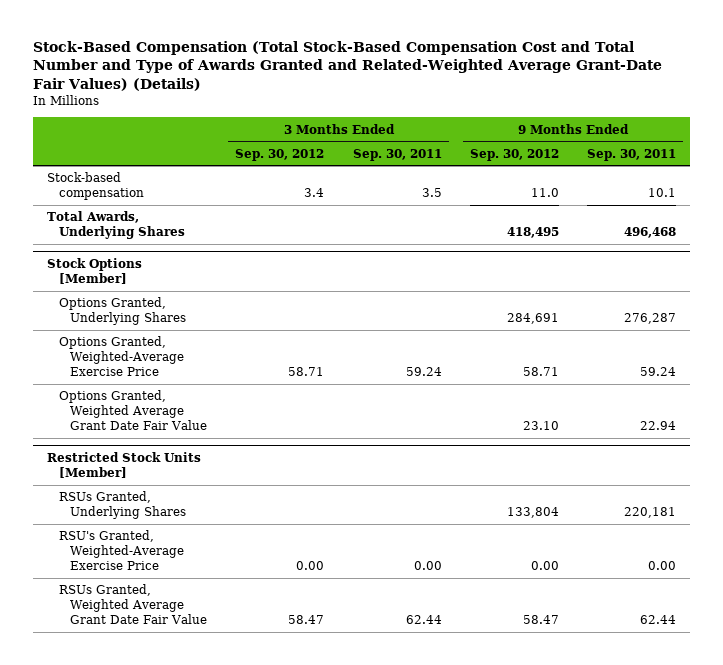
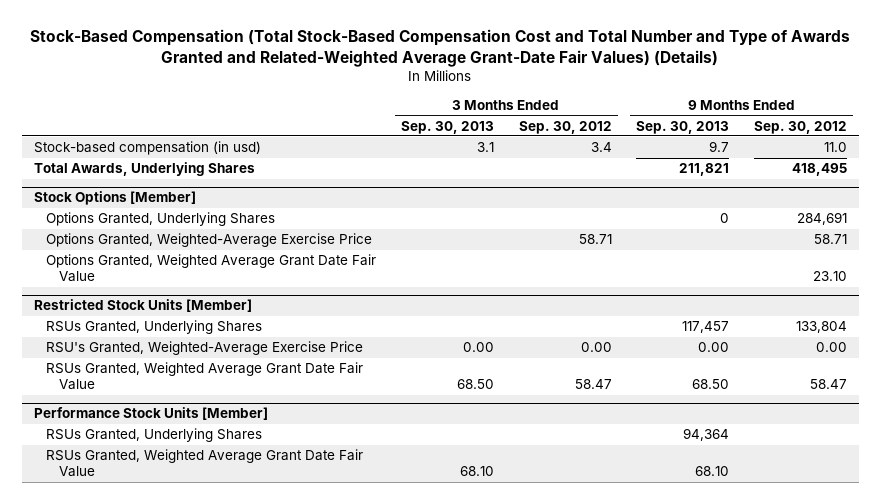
[352,148,442,161] Sep. 30, 2011 -> none
[587,148,677,161] Sep. 30, 2011 -> none
none -> [401,120,495,134] Sep. 30, 2013
none -> [636,120,730,134] Sep. 30, 2013
[47,172,144,201] Stock-based compensation -> [33,141,261,156] Stock-based compensation (in usd)
none -> [33,407,268,421] Performance Stock Units [Member]
none -> [46,428,263,443] RSUs Granted, Underlying Shares
none -> [46,449,364,478] RSUs Granted, Weighted Average Grant Date Fair Value

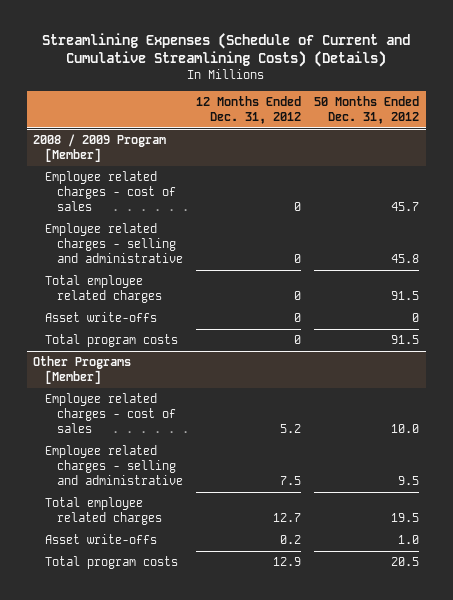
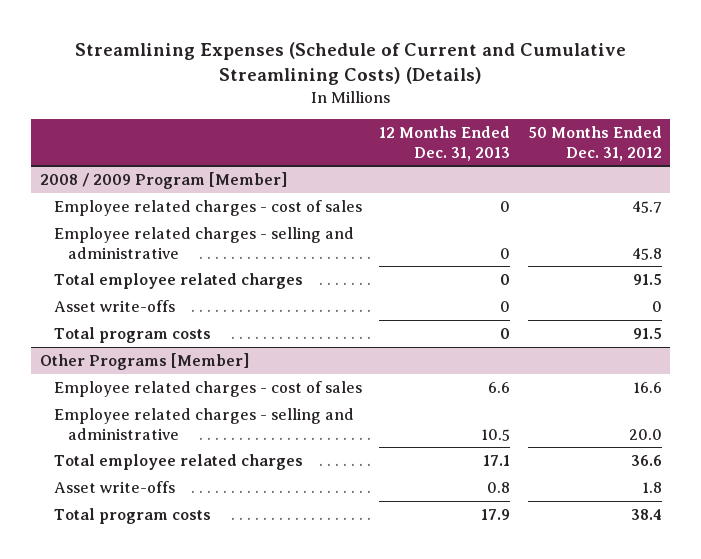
[195,95,301,124] 12 Months Ended Dec. 31, 2012 -> none
none -> [379,125,511,161] 12 Months Ended Dec. 31, 2013
[391,424,420,434] 10.0 -> [632,381,662,393] 16.6
[398,476,420,486] 9.5 -> [628,428,662,440] 20.0
[391,513,420,523] 19.5 -> [630,454,662,466] 36.6
[398,535,420,545] 1.0 -> [641,481,662,493] 1.8
[391,557,420,567] 20.5 -> [630,508,662,520] 38.4

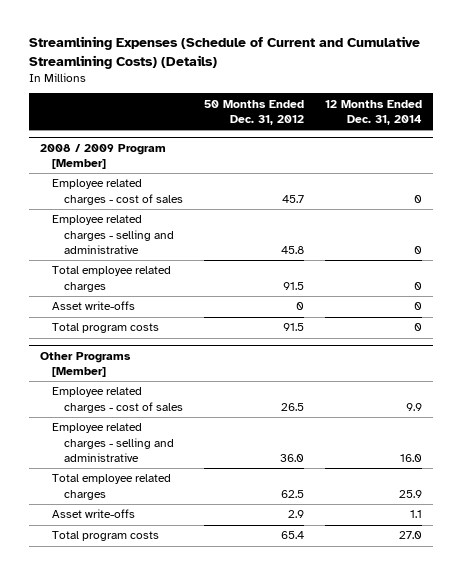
[379,125,511,161] 12 Months Ended Dec. 31, 2013 -> none
none -> [325,99,423,125] 12 Months Ended Dec. 31, 2014
[632,381,662,393] 16.6 -> [280,402,304,411] 26.5
[628,428,662,440] 20.0 -> [279,453,304,462] 36.0
[630,454,662,466] 36.6 -> [280,489,304,498] 62.5
[641,481,662,493] 1.8 -> [287,510,304,519] 2.9
[630,508,662,520] 38.4 -> [280,531,304,540] 65.4

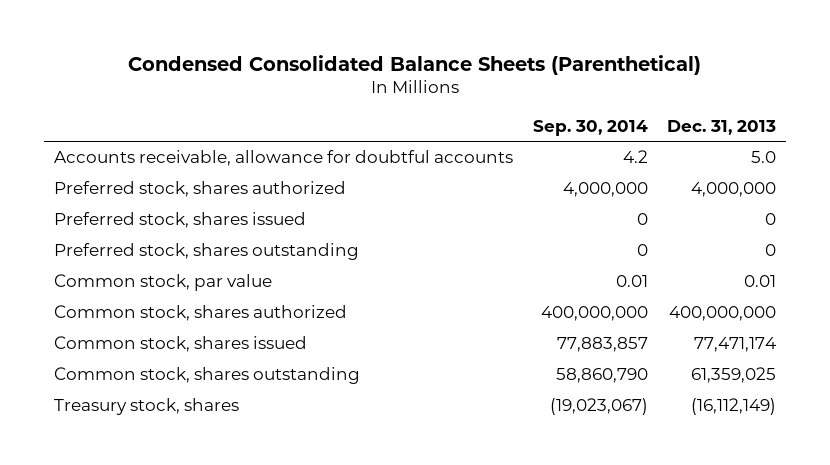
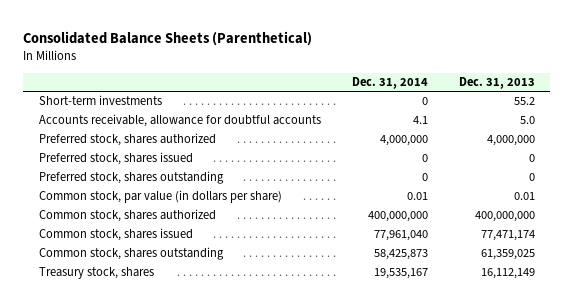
[128,54,702,75] Condensed Consolidated Balance Sheets (Parenthetical) -> [23,31,313,47] Consolidated Balance Sheets (Parenthetical)
[532,119,648,136] Sep. 30, 2014 -> none
none -> [351,77,428,90] Dec. 31, 2014
none -> [38,95,162,106] Short-term investments
[54,274,273,292] Common stock, par value -> [38,190,282,204] Common stock, par value (in dollars per share)
[691,398,777,416] (16,112,149) -> [480,268,535,280] 16,112,149

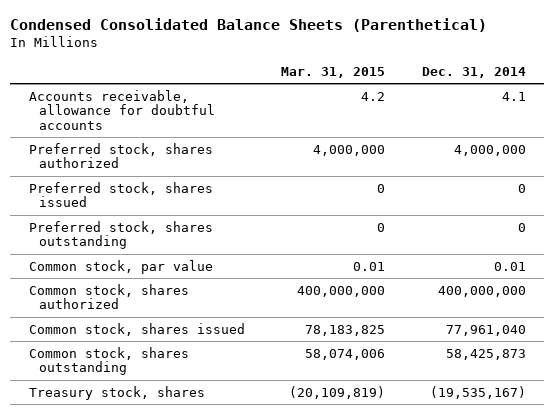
[23,31,313,47] Consolidated Balance Sheets (Parenthetical) -> [10,17,488,32] Condensed Consolidated Balance Sheets (Parenthetical)
[458,77,535,90] Dec. 31, 2013 -> none
none -> [281,66,386,78] Mar. 31, 2015
[38,95,162,106] Short-term investments -> none
[38,190,282,204] Common stock, par value (in dollars per share) -> [28,259,213,274] Common stock, par value
[373,268,428,280] 19,535,167 -> [429,385,526,399] (19,535,167)

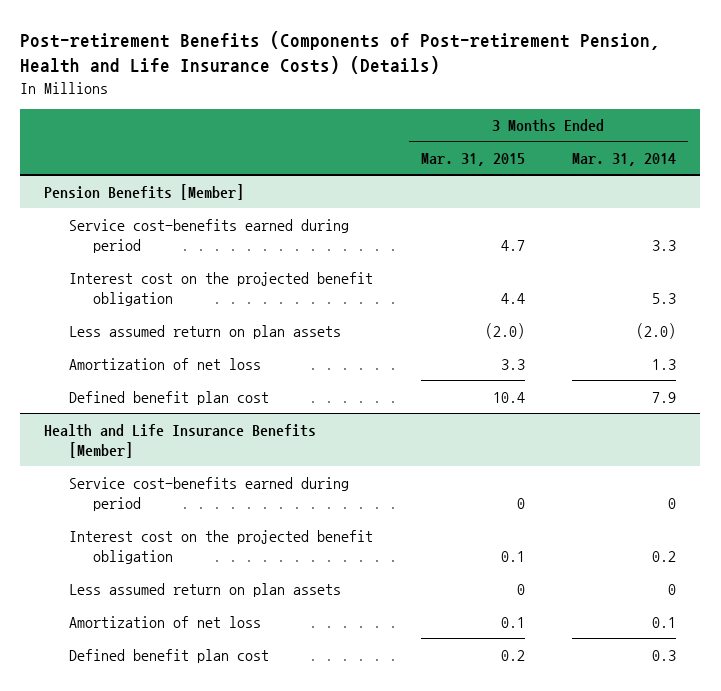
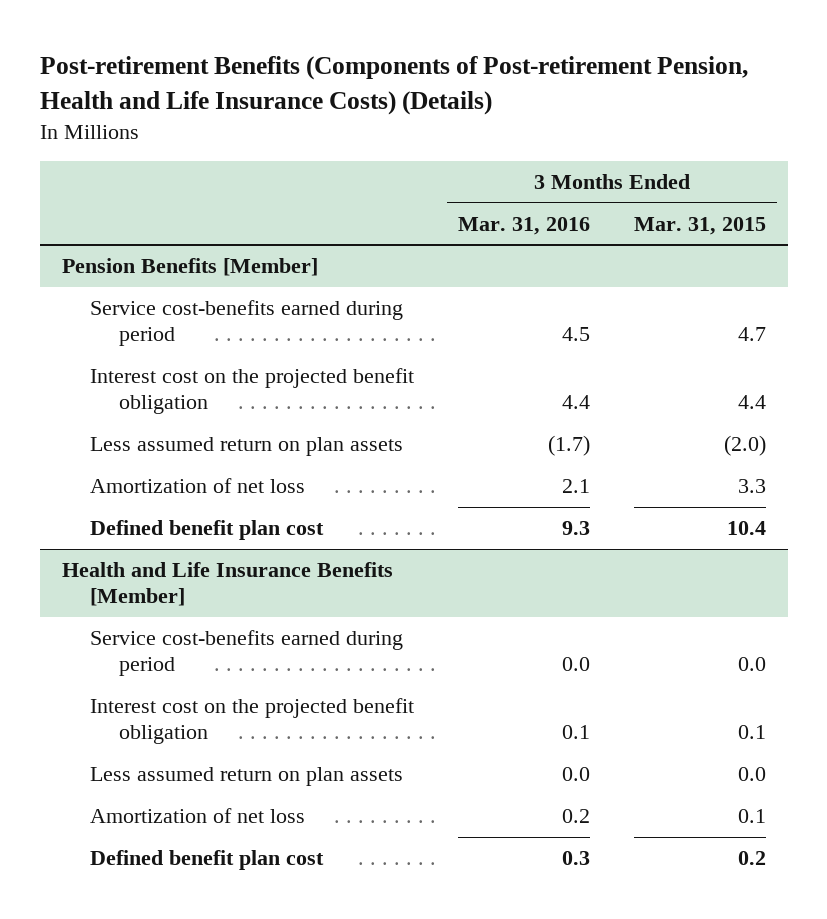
[572,153,677,167] Mar. 31, 2014 -> none
none -> [458,216,591,235] Mar. 31, 2016
[516,498,525,510] 0 -> [737,657,766,672] 0.0
[516,583,525,595] 0 -> [737,767,766,782] 0.0

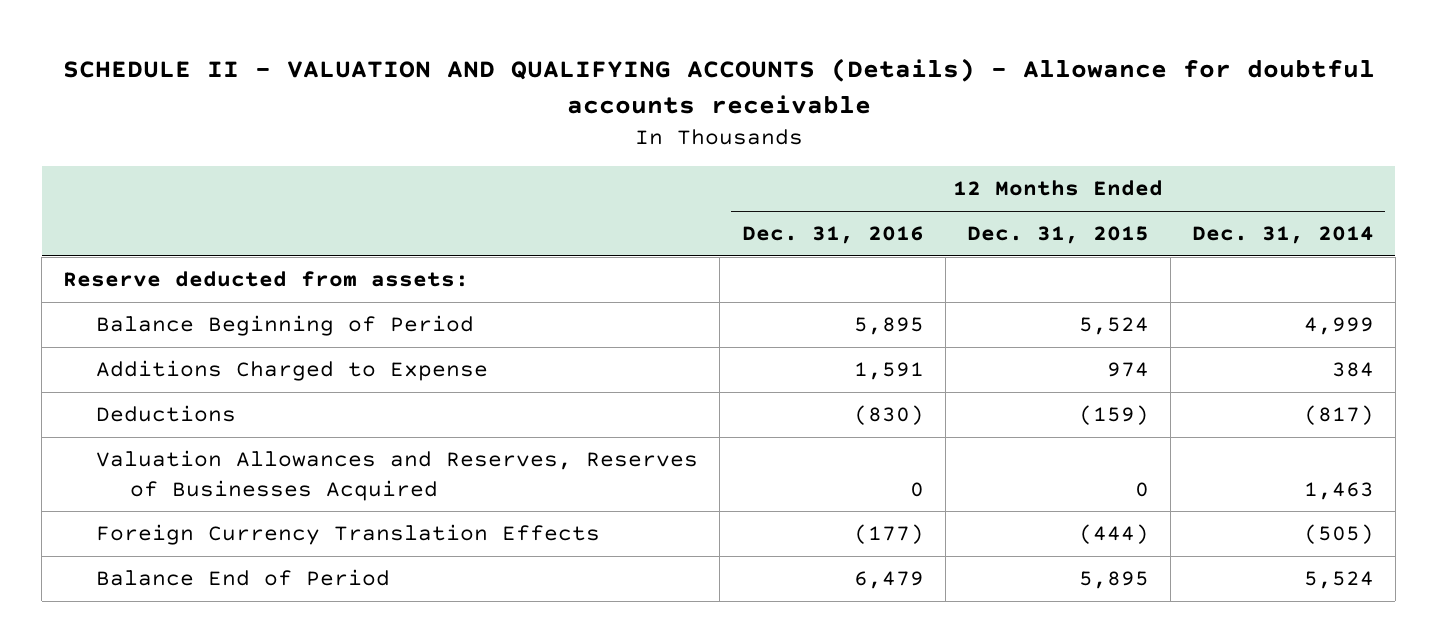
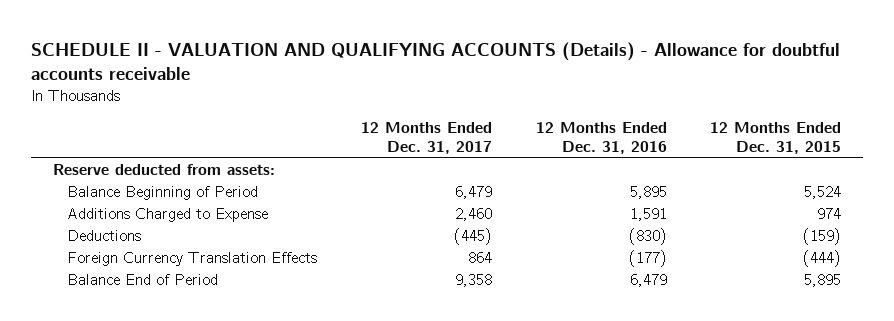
[1191,226,1374,245] Dec. 31, 2014 -> none
none -> [360,122,492,154] 12 Months Ended Dec. 31, 2017
[96,450,699,501] Valuation Allowances and Reserves, Reserves of Businesses Acquired -> none

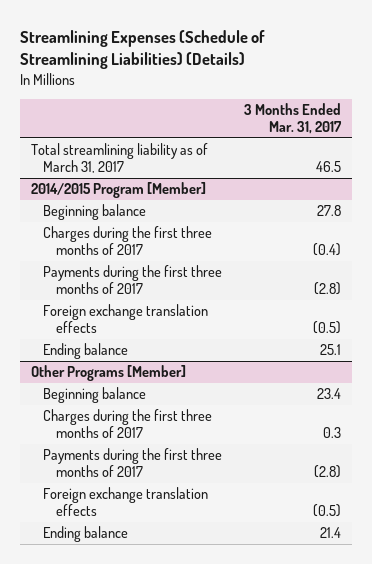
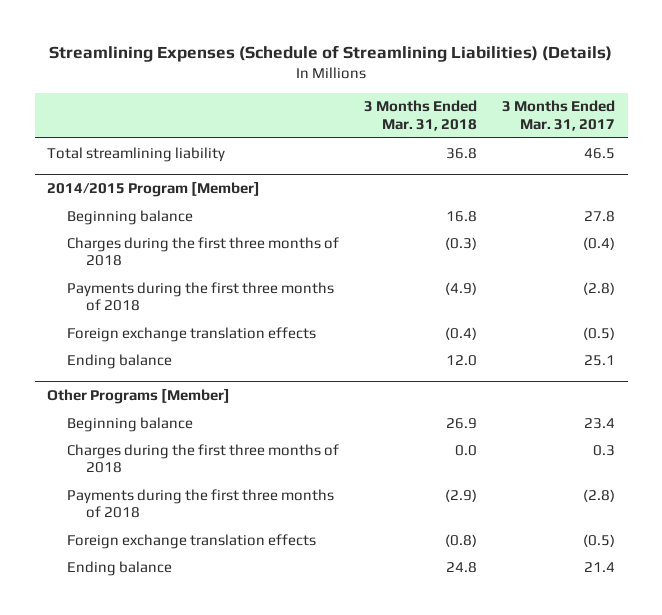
none -> [363,100,477,131] 3 Months Ended Mar. 31, 2018
[31,143,209,174] Total streamlining liability as of March 31, 2017 -> [47,146,226,162] Total streamlining liability
[43,226,213,256] Charges during the first three months of 2017 -> [66,236,339,266] Charges during the first three months of 2018
[43,265,223,295] Payments during the first three months of 2017 -> [66,281,334,311] Payments during the first three months of 2018
[43,409,213,439] Charges during the first three months of 2017 -> [66,443,339,473] Charges during the first three months of 2018
[43,448,223,478] Payments during the first three months of 2017 -> [66,488,334,518] Payments during the first three months of 2018

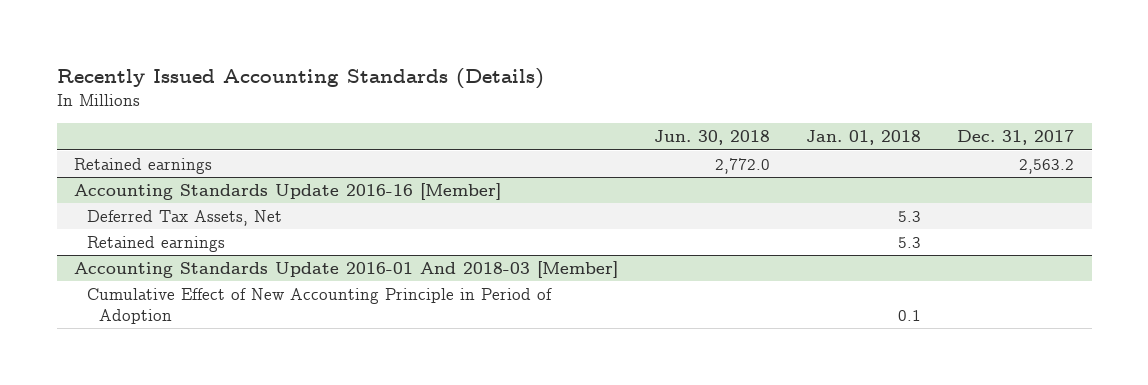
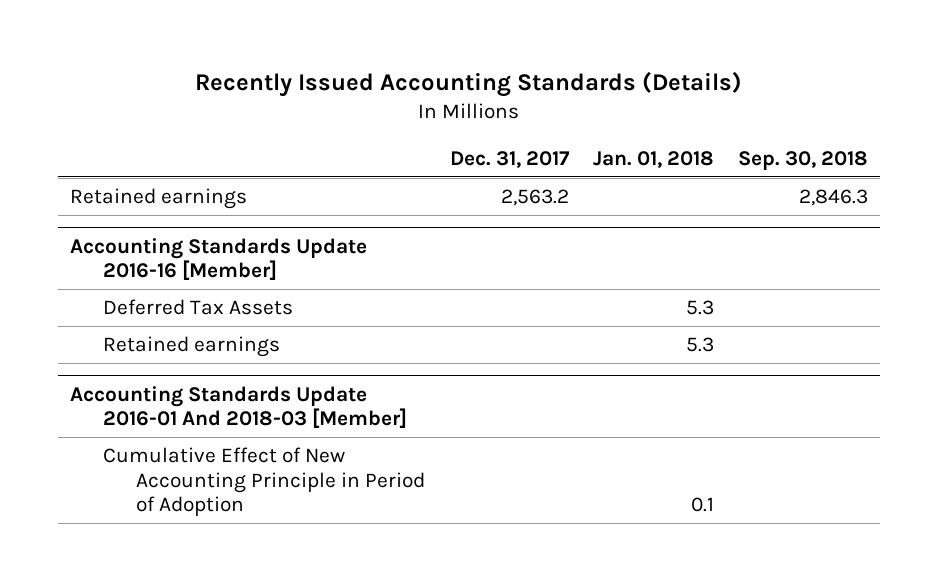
[654,130,771,146] Jun. 30, 2018 -> none
none -> [738,150,869,170] Sep. 30, 2018
[86,209,282,226] Deferred Tax Assets, Net -> [103,299,294,316] Deferred Tax Assets

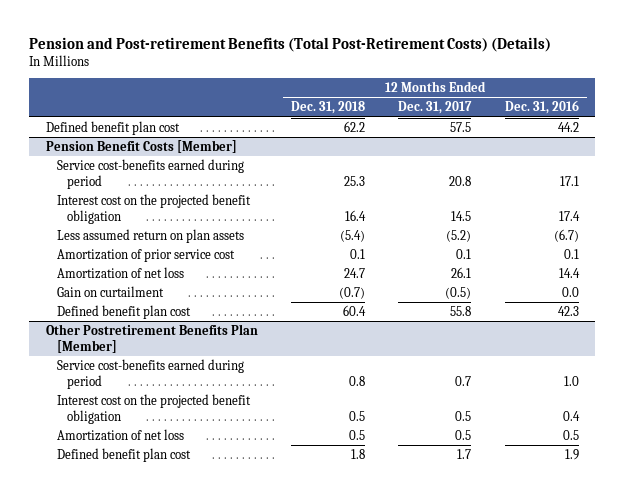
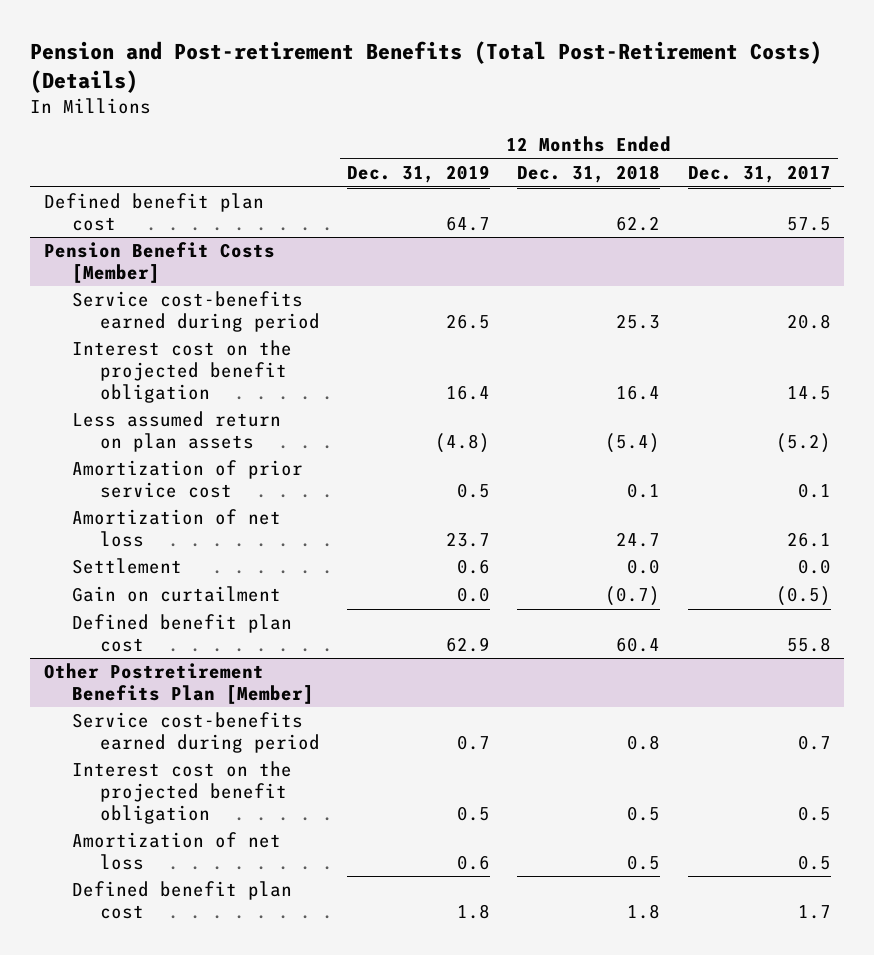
[504,100,579,115] Dec. 31, 2016 -> none
none -> [347,165,491,184] Dec. 31, 2019
none -> [71,558,182,575] Settlement

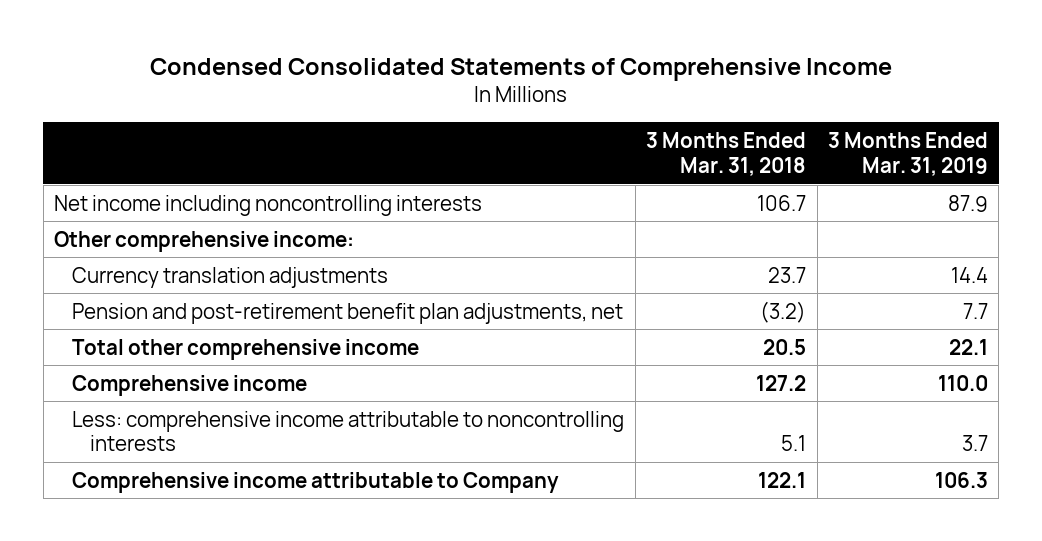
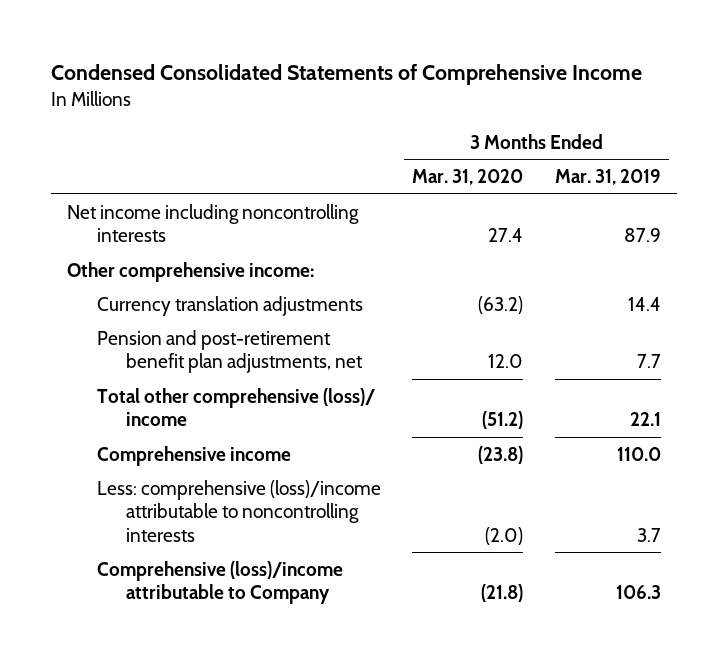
[646,132,807,176] 3 Months Ended Mar. 31, 2018 -> none
none -> [412,169,524,186] Mar. 31, 2020
[72,338,420,360] Total other comprehensive income -> [96,387,375,427] Total other comprehensive (loss)/ income
[72,410,625,452] Less: comprehensive income attributable to noncontrolling interests -> [96,479,381,542] Less: comprehensive (loss)/income attributable to noncontrolling interests
[72,471,560,493] Comprehensive income attributable to Company -> [96,560,343,605] Comprehensive (loss)/income attributable to Company

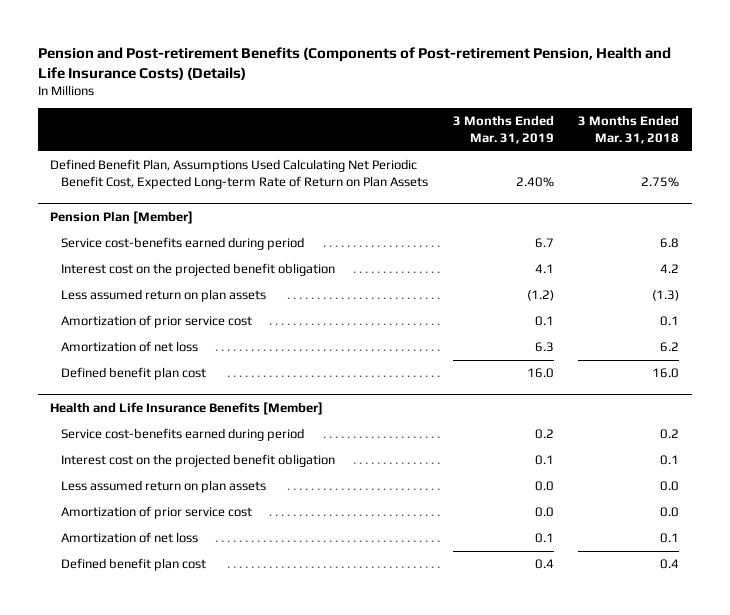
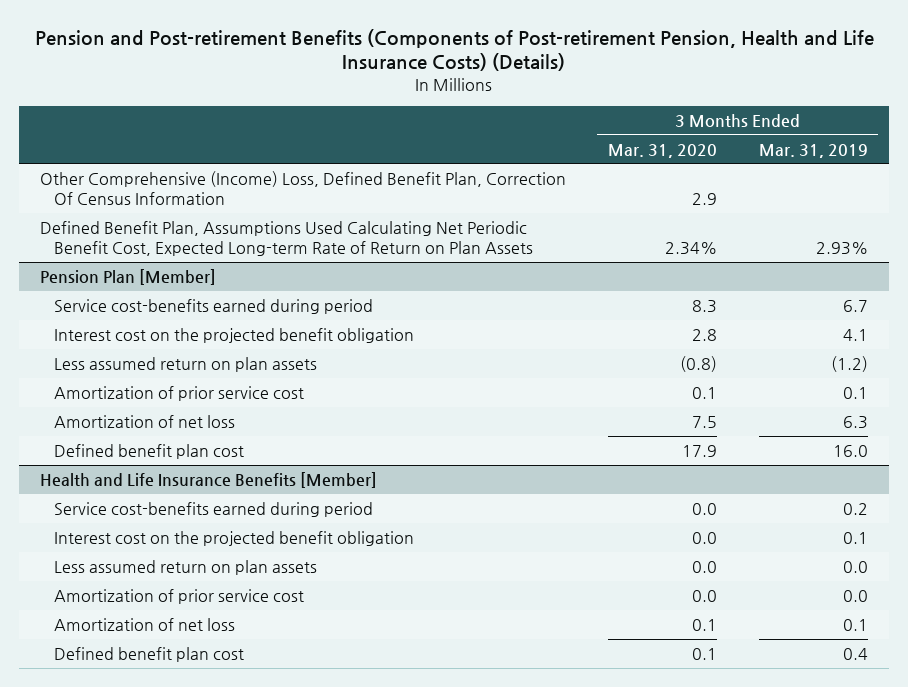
[578,115,680,144] 3 Months Ended Mar. 31, 2018 -> none
none -> [607,143,717,158] Mar. 31, 2020
none -> [39,170,566,205] Other Comprehensive (Income) Loss, Defined Benefit Plan, Correction Of Census Information
[515,176,554,187] 2.40% -> [815,241,868,255] 2.93%

